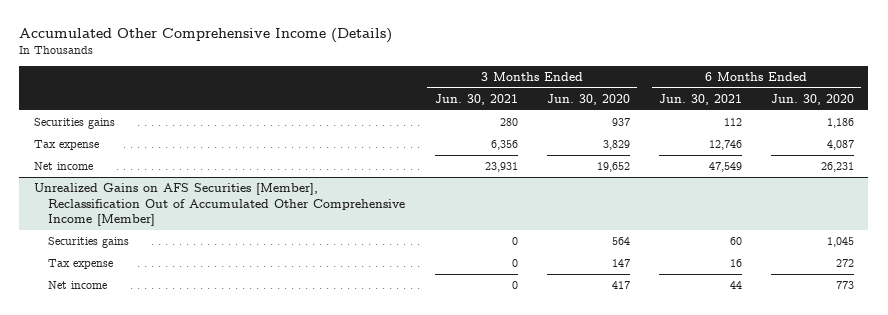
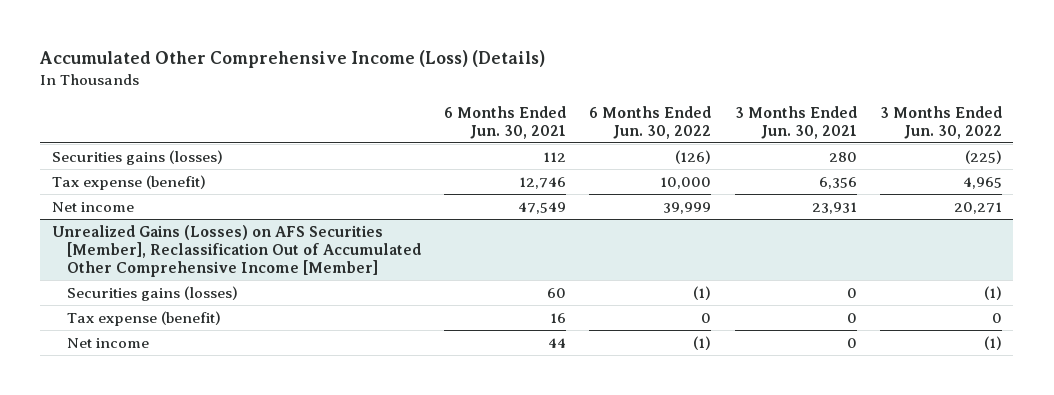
[19,27,393,43] Accumulated Other Comprehensive Income (Details) -> [39,50,546,69] Accumulated Other Comprehensive Income (Loss) (Details)
[546,93,630,105] Jun. 30, 2020 -> none
[770,93,854,105] Jun. 30, 2020 -> none
none -> [589,105,712,139] 6 Months Ended Jun. 30, 2022
none -> [879,105,1002,139] 3 Months Ended Jun. 30, 2022
[33,118,115,130] Securities gains -> [51,149,223,165] Securities gains (losses)
[33,140,99,151] Tax expense -> [51,174,206,190] Tax expense (benefit)
[33,183,406,227] Unrealized Gains on AFS Securities [Member], Reclassification Out of Accumulated Other Comprehensive Income [Member] -> [51,224,422,277] Unrealized Gains (Losses) on AFS Securities [Member], Reclassification Out of Accumulated Other Comprehensive Income [Member]
[48,237,130,249] Securities gains -> [67,285,239,301] Securities gains (losses)
[48,259,114,270] Tax expense -> [67,310,222,326] Tax expense (benefit)

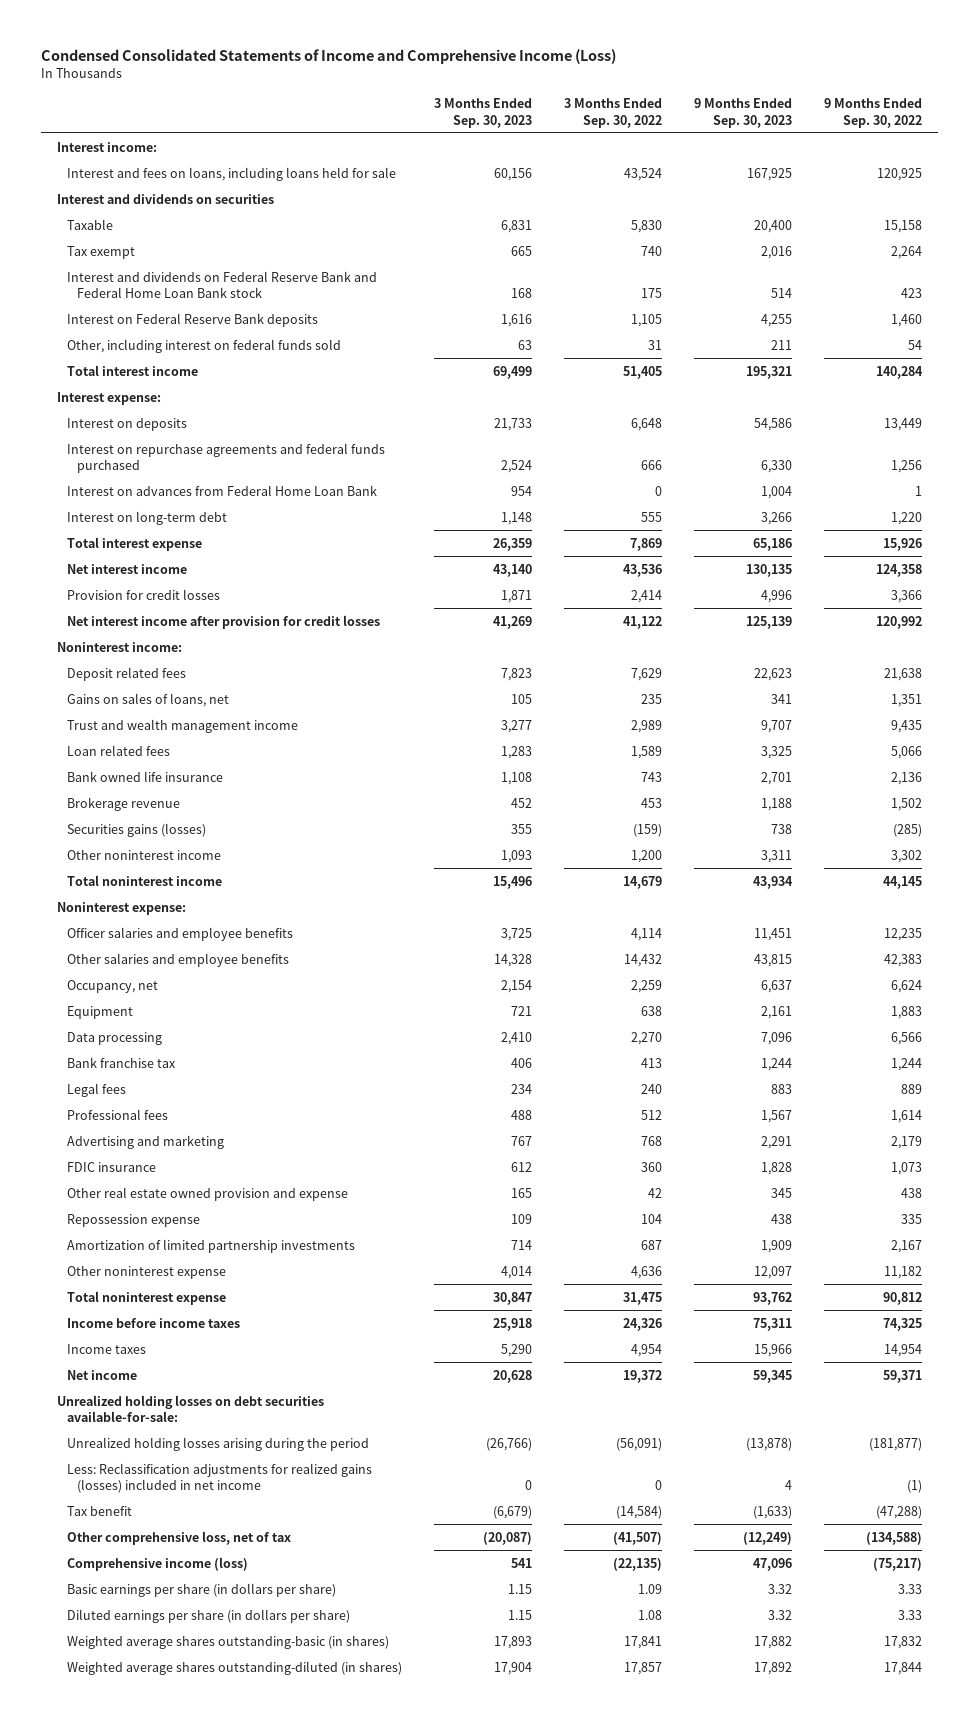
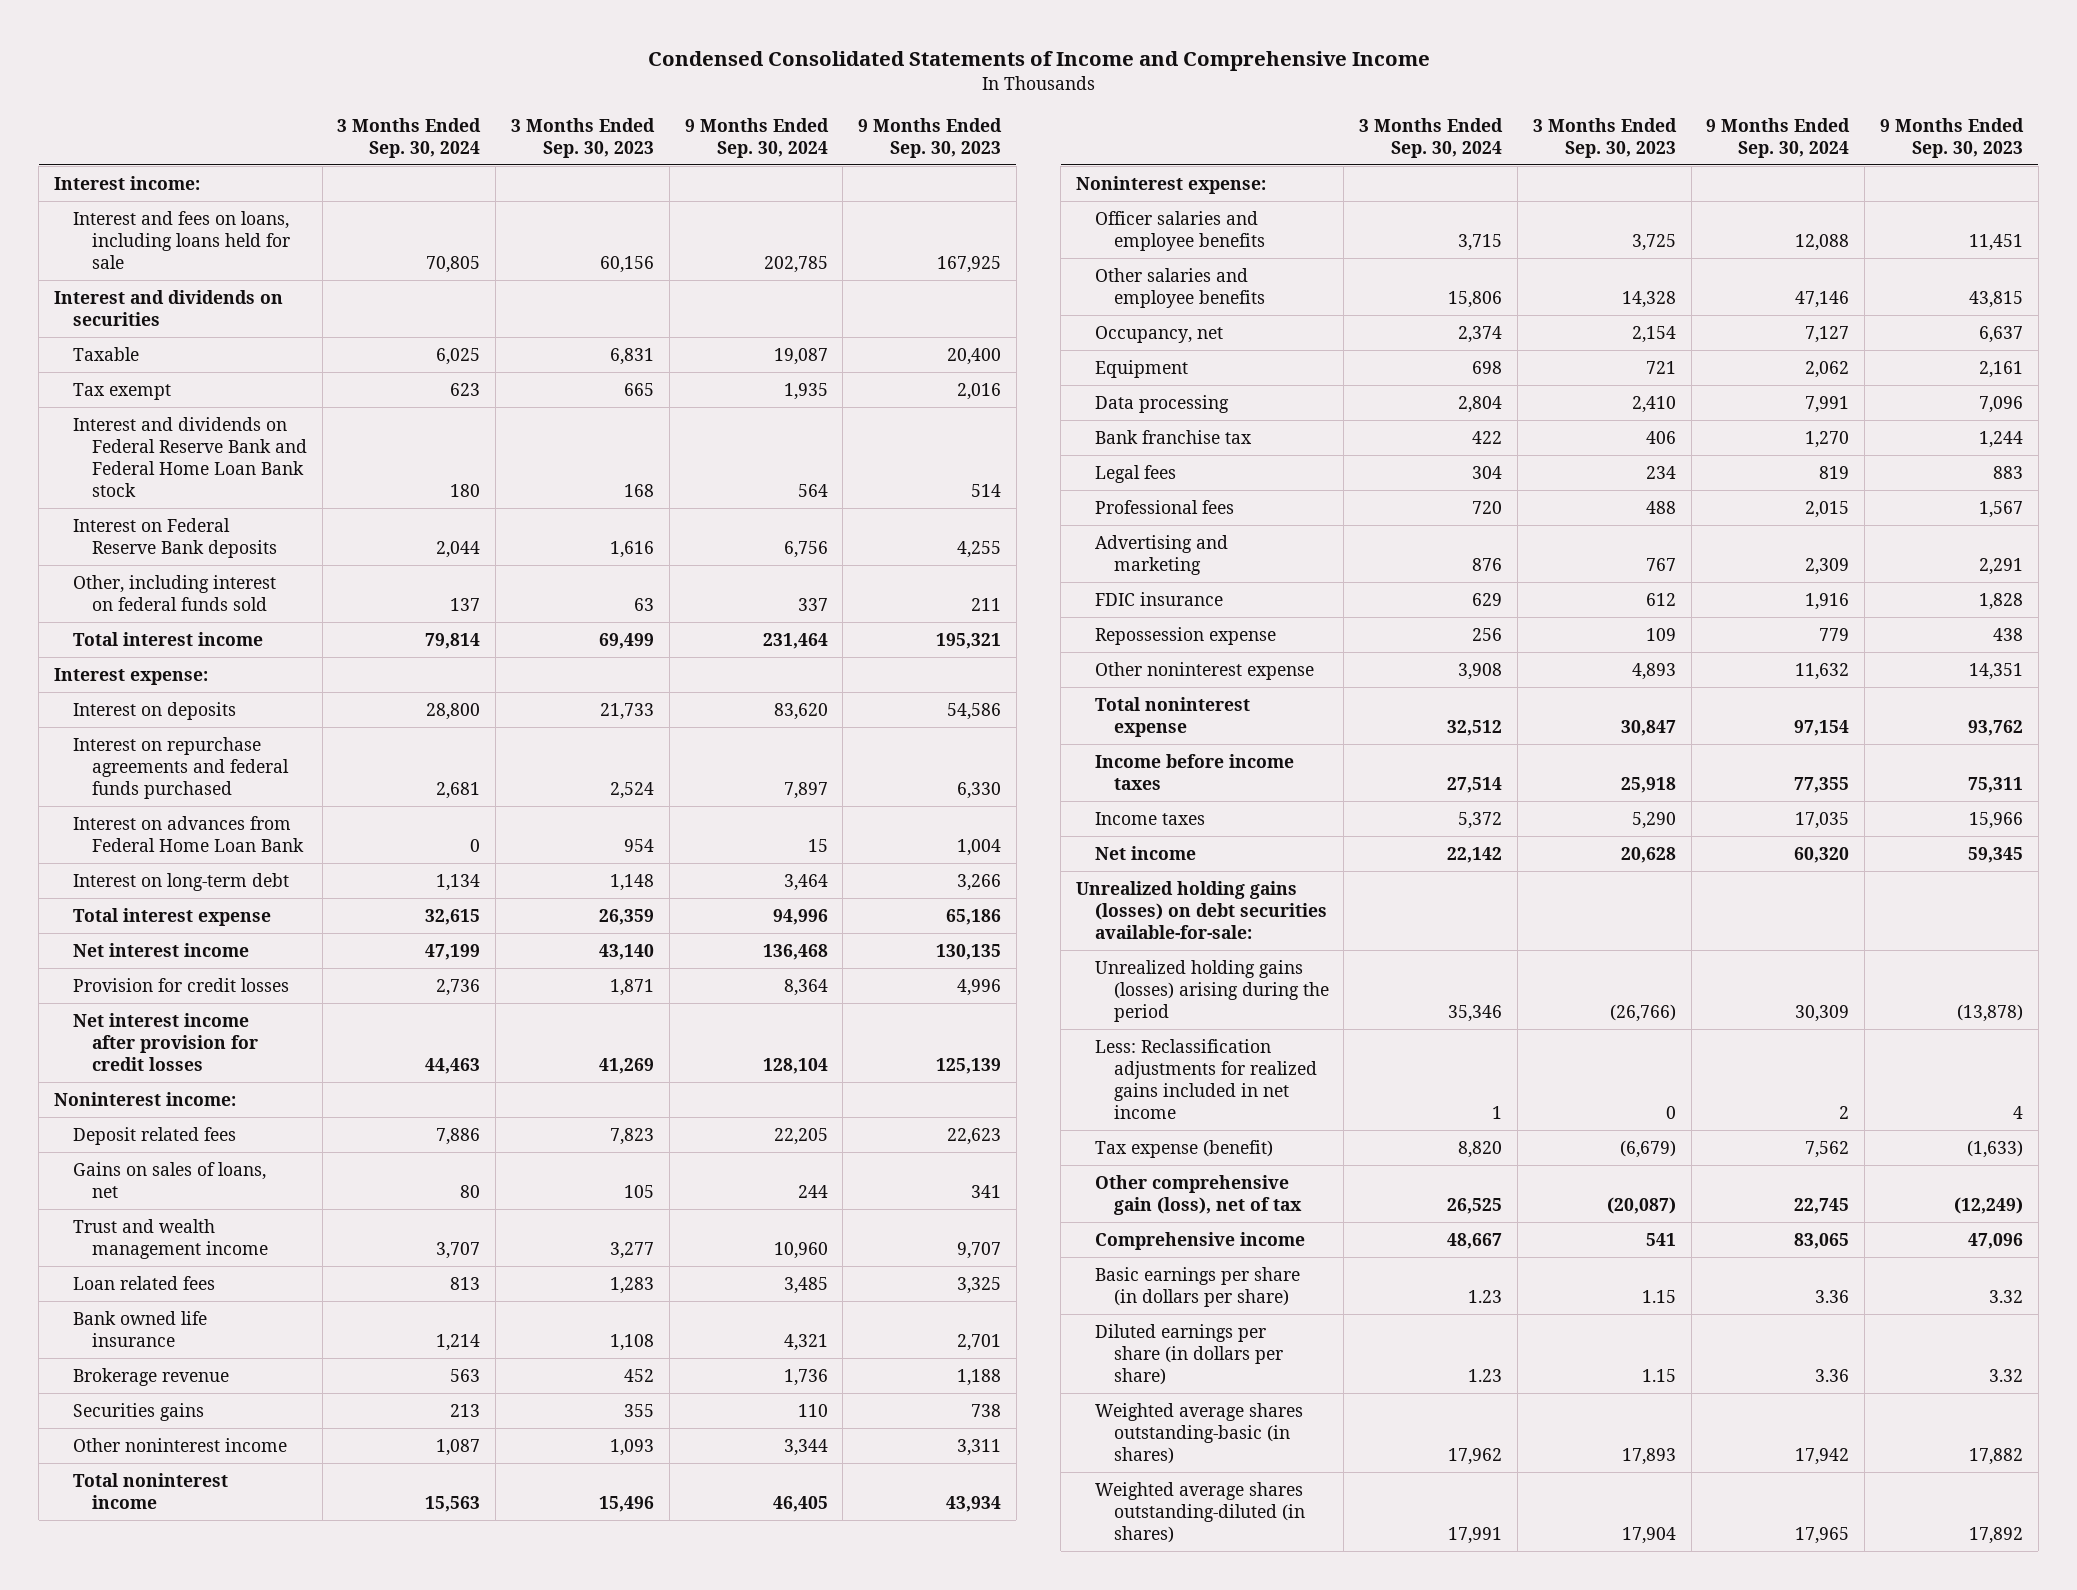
[41,48,617,64] Condensed Consolidated Statements of Income and Comprehensive Income (Loss) -> [647,51,1430,72] Condensed Consolidated Statements of Income and Comprehensive Income
[564,98,663,128] 3 Months Ended Sep. 30, 2022 -> none
[824,98,923,128] 9 Months Ended Sep. 30, 2022 -> none
none -> [337,117,482,158] 3 Months Ended Sep. 30, 2024
none -> [684,117,829,158] 9 Months Ended Sep. 30, 2024
[67,822,207,837] Securities gains (losses) -> [72,1402,204,1421] Securities gains
[67,1186,349,1201] Other real estate owned provision and expense -> none
[67,1238,356,1253] Amortization of limited partnership investments -> none
[501,1265,533,1279] 4,014 -> [1631,662,1676,680] 4,893
[754,1265,793,1279] 12,097 -> [1968,662,2023,680] 14,351
[57,1394,325,1422] Unrealized holding losses on debt securities available-for-sale: -> [1075,880,1327,939] Unrealized holding gains (losses) on debt securities available-for-sale:
[67,1436,370,1451] Unrealized holding losses arising during the period -> [1094,959,1329,1022] Unrealized holding gains (losses) arising during the period
[67,1462,373,1493] Less: Reclassification adjustments for realized gains (losses) included in net income -> [1094,1038,1317,1119] Less: Reclassification adjustments for realized gains included in net income
[67,1505,133,1516] Tax benefit -> [1094,1139,1273,1158] Tax expense (benefit)
[67,1530,292,1545] Other comprehensive loss, net of tax -> [1094,1174,1302,1215] Other comprehensive gain (loss), net of tax
[67,1556,249,1571] Comprehensive income (loss) -> [1094,1231,1305,1250] Comprehensive income

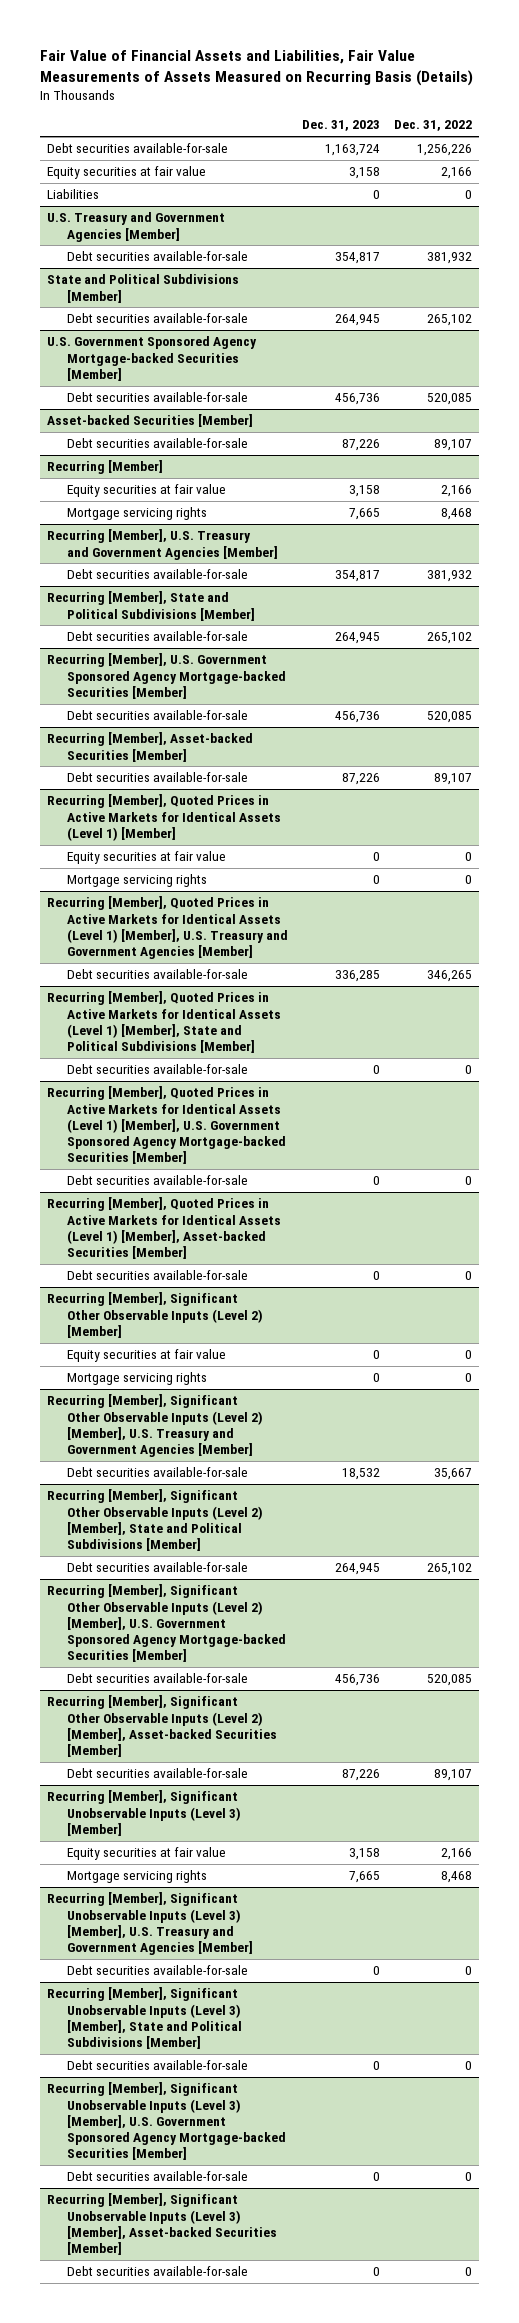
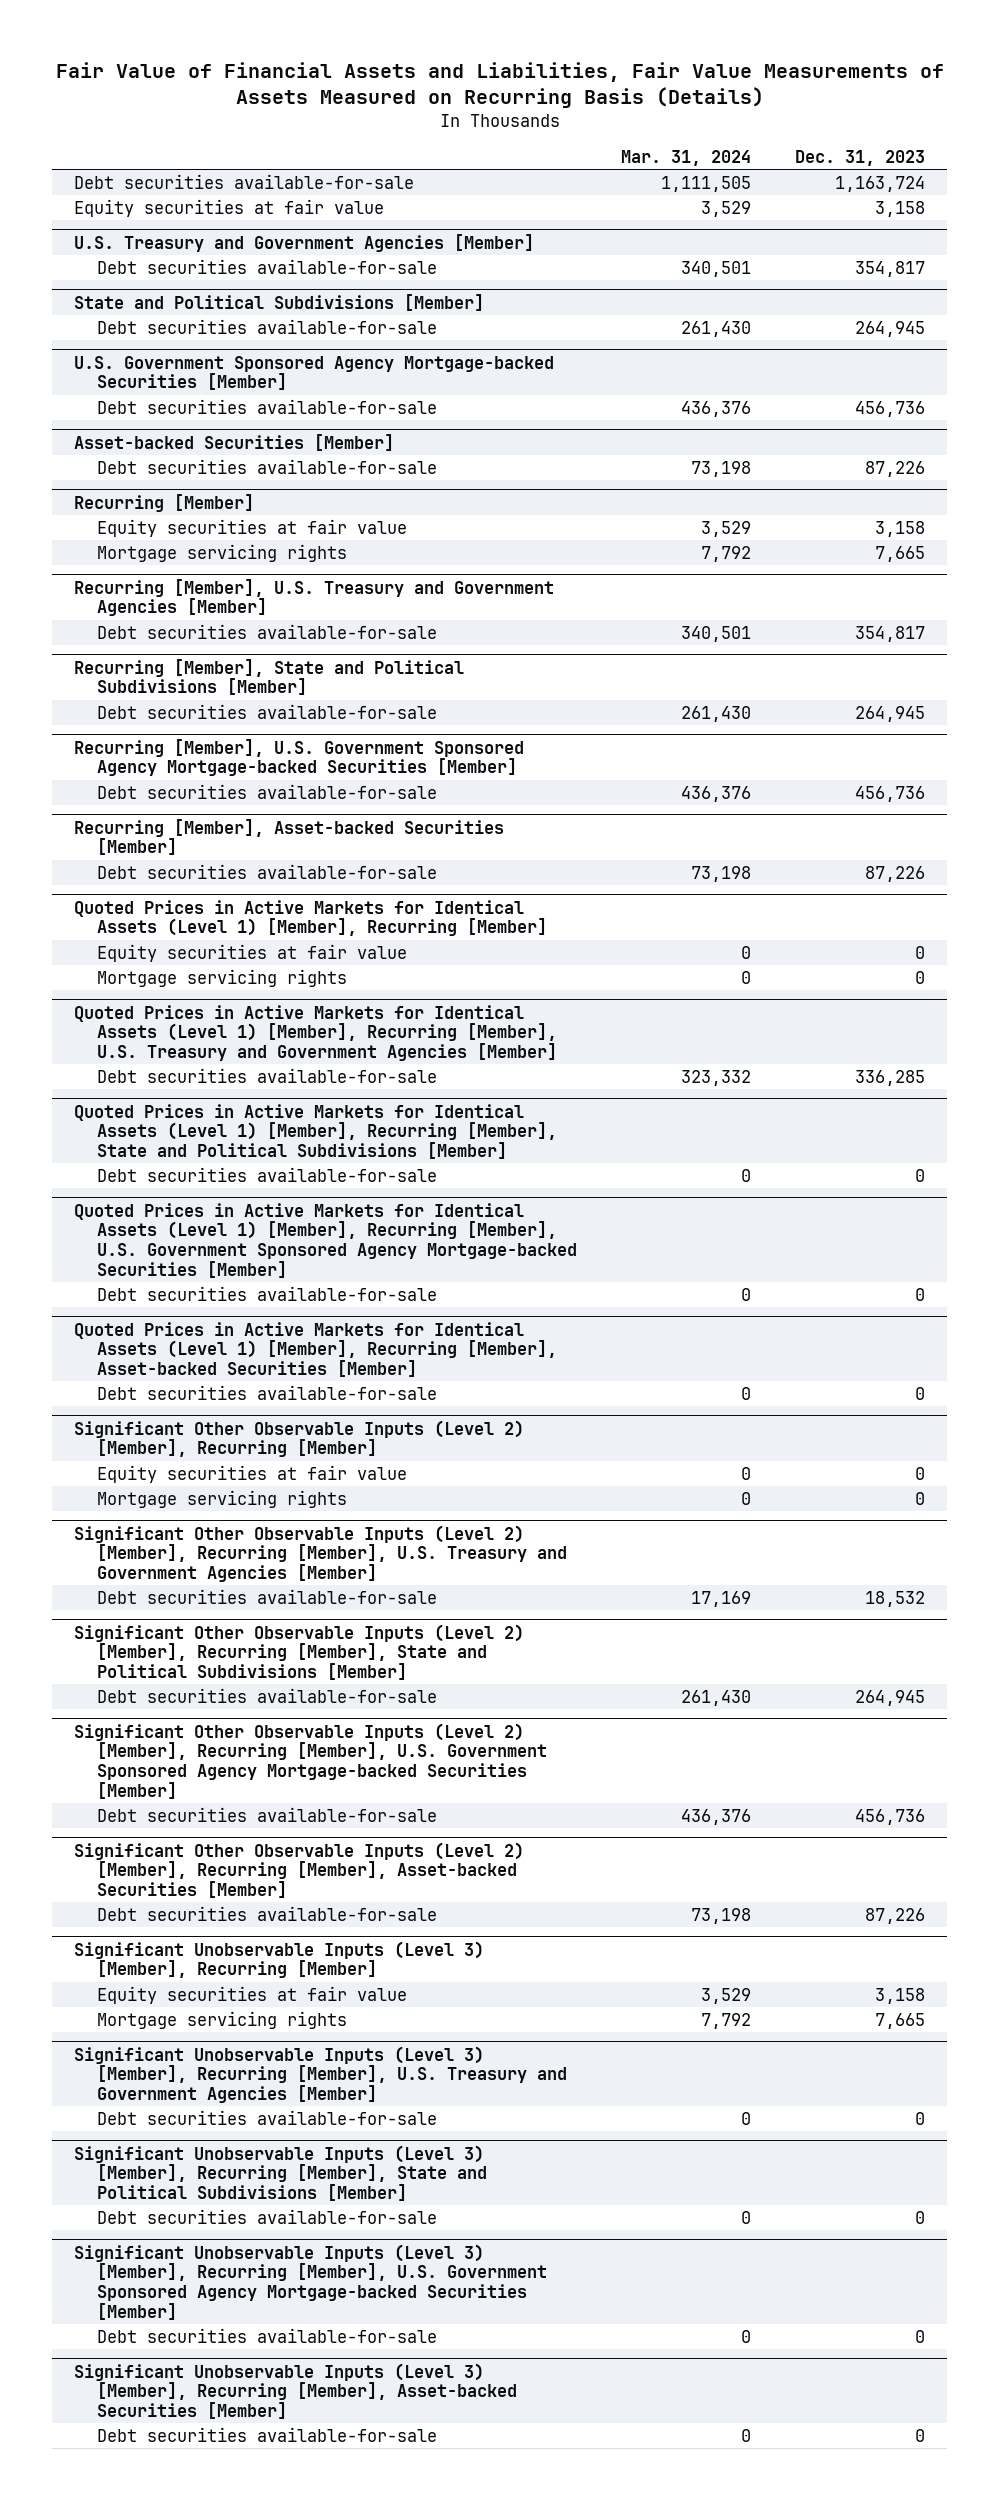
[393,120,472,132] Dec. 31, 2022 -> none
none -> [621,150,752,167] Mar. 31, 2024
[47,189,100,200] Liabilities -> none
[47,794,281,841] Recurring [Member], Quoted Prices in Active Markets for Identical Assets (Level 1) [Member] -> [73,899,548,937] Quoted Prices in Active Markets for Identical Assets (Level 1) [Member], Recurring [Member]
[47,896,288,960] Recurring [Member], Quoted Prices in Active Markets for Identical Assets (Level 1) [Member], U.S. Treasury and Government Agencies [Member] -> [73,1004,558,1062] Quoted Prices in Active Markets for Identical Assets (Level 1) [Member], Recurring [Member], U.S. Treasury and Government Agencies [Member]
[47,991,281,1054] Recurring [Member], Quoted Prices in Active Markets for Identical Assets (Level 1) [Member], State and Political Subdivisions [Member] -> [73,1103,558,1160] Quoted Prices in Active Markets for Identical Assets (Level 1) [Member], Recurring [Member], State and Political Subdivisions [Member]
[47,1086,286,1165] Recurring [Member], Quoted Prices in Active Markets for Identical Assets (Level 1) [Member], U.S. Government Sponsored Agency Mortgage-backed Securities [Member] -> [73,1202,578,1278] Quoted Prices in Active Markets for Identical Assets (Level 1) [Member], Recurring [Member], U.S. Government Sponsored Agency Mortgage-backed Securities [Member]
[47,1197,281,1260] Recurring [Member], Quoted Prices in Active Markets for Identical Assets (Level 1) [Member], Asset-backed Securities [Member] -> [73,1321,558,1378] Quoted Prices in Active Markets for Identical Assets (Level 1) [Member], Recurring [Member], Asset-backed Securities [Member]
[47,1292,263,1338] Recurring [Member], Significant Other Observable Inputs (Level 2) [Member] -> [73,1419,524,1458] Significant Other Observable Inputs (Level 2) [Member], Recurring [Member]
[47,1394,263,1458] Recurring [Member], Significant Other Observable Inputs (Level 2) [Member], U.S. Treasury and Government Agencies [Member] -> [73,1524,568,1583] Significant Other Observable Inputs (Level 2) [Member], Recurring [Member], U.S. Treasury and Government Agencies [Member]
[47,1489,263,1552] Recurring [Member], Significant Other Observable Inputs (Level 2) [Member], State and Political Subdivisions [Member] -> [73,1623,524,1681] Significant Other Observable Inputs (Level 2) [Member], Recurring [Member], State and Political Subdivisions [Member]
[47,1584,286,1663] Recurring [Member], Significant Other Observable Inputs (Level 2) [Member], U.S. Government Sponsored Agency Mortgage-backed Securities [Member] -> [73,1722,548,1799] Significant Other Observable Inputs (Level 2) [Member], Recurring [Member], U.S. Government Sponsored Agency Mortgage-backed Securities [Member]
[47,1695,277,1758] Recurring [Member], Significant Other Observable Inputs (Level 2) [Member], Asset-backed Securities [Member] -> [73,1841,524,1899] Significant Other Observable Inputs (Level 2) [Member], Recurring [Member], Asset-backed Securities [Member]
[47,1790,241,1836] Recurring [Member], Significant Unobservable Inputs (Level 3) [Member] -> [73,1940,484,1979] Significant Unobservable Inputs (Level 3) [Member], Recurring [Member]
[47,1892,253,1956] Recurring [Member], Significant Unobservable Inputs (Level 3) [Member], U.S. Treasury and Government Agencies [Member] -> [73,2045,568,2104] Significant Unobservable Inputs (Level 3) [Member], Recurring [Member], U.S. Treasury and Government Agencies [Member]
[47,1987,242,2050] Recurring [Member], Significant Unobservable Inputs (Level 3) [Member], State and Political Subdivisions [Member] -> [73,2144,488,2202] Significant Unobservable Inputs (Level 3) [Member], Recurring [Member], State and Political Subdivisions [Member]
[47,2082,286,2161] Recurring [Member], Significant Unobservable Inputs (Level 3) [Member], U.S. Government Sponsored Agency Mortgage-backed Securities [Member] -> [73,2243,548,2320] Significant Unobservable Inputs (Level 3) [Member], Recurring [Member], U.S. Government Sponsored Agency Mortgage-backed Securities [Member]
[47,2193,277,2256] Recurring [Member], Significant Unobservable Inputs (Level 3) [Member], Asset-backed Securities [Member] -> [73,2362,518,2420] Significant Unobservable Inputs (Level 3) [Member], Recurring [Member], Asset-backed Securities [Member]

